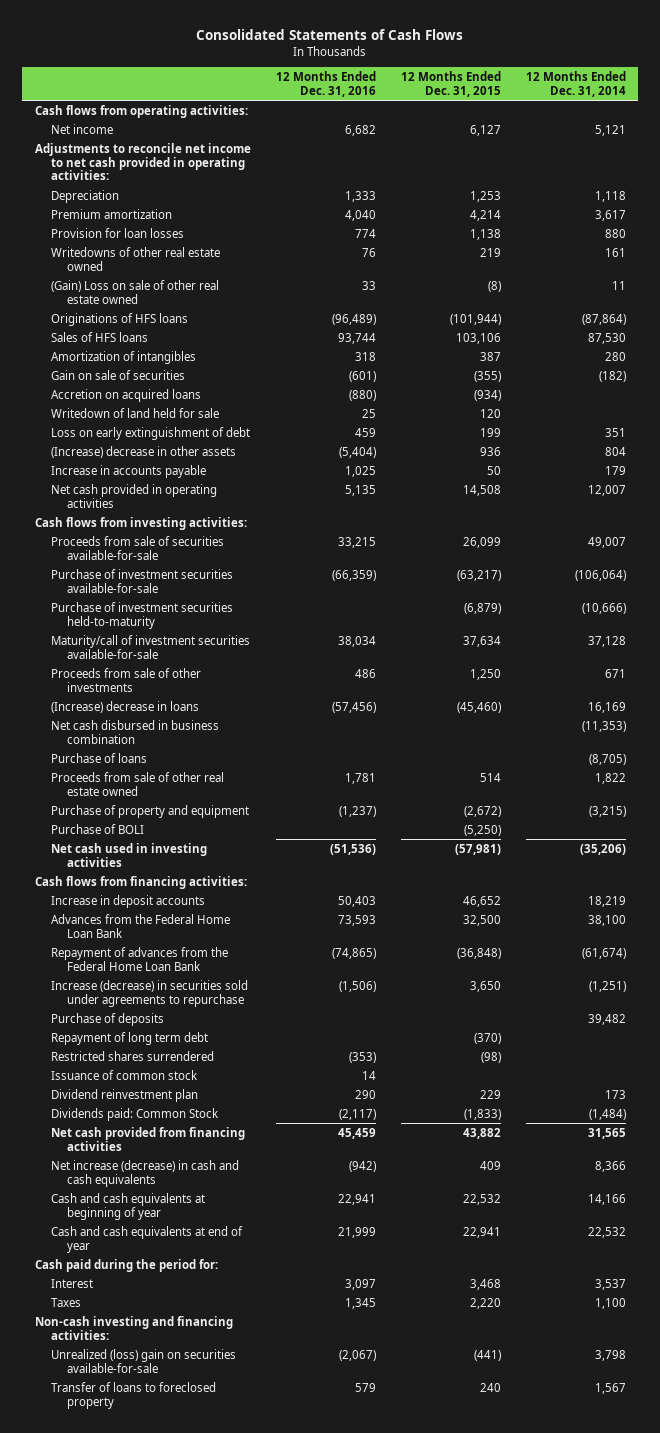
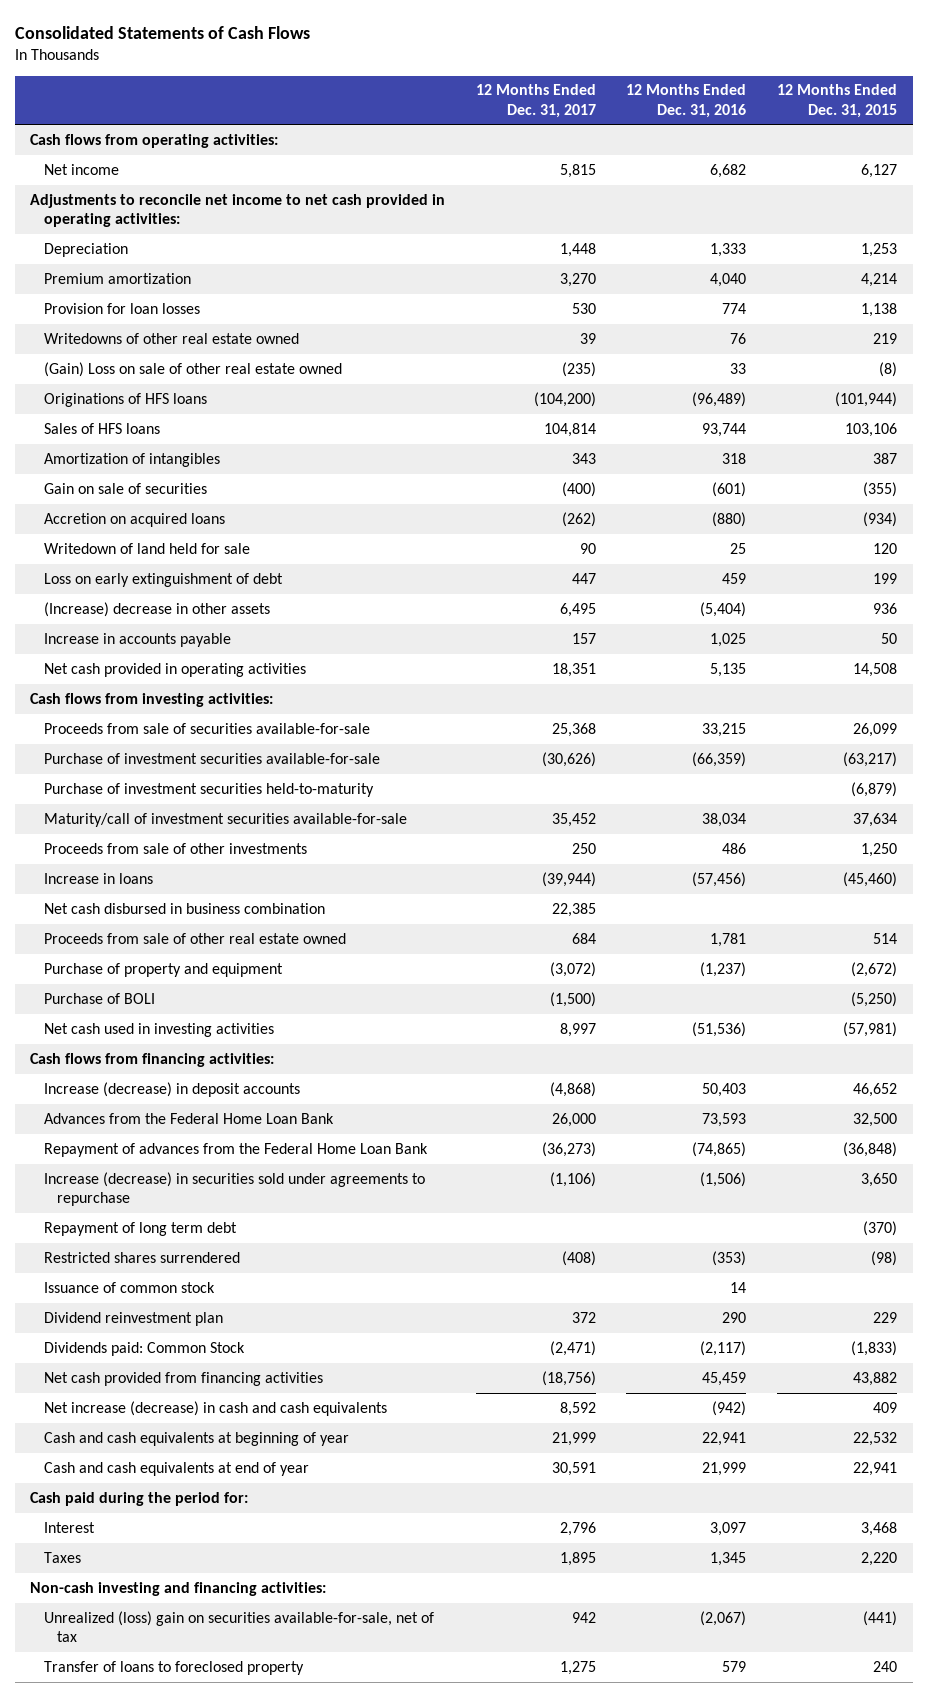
[525,70,626,97] 12 Months Ended Dec. 31, 2014 -> none
none -> [475,84,596,118] 12 Months Ended Dec. 31, 2017
[50,700,199,713] (Increase) decrease in loans -> [43,872,153,884] Increase in loans
[50,752,147,763] Purchase of loans -> none
[50,894,205,908] Increase in deposit accounts -> [43,1081,300,1097] Increase (decrease) in deposit accounts
[50,1012,164,1026] Purchase of deposits -> none
[50,1348,236,1373] Unrealized (loss) gain on securities available-for-sale -> [43,1610,434,1642] Unrealized (loss) gain on securities available-for-sale, net of tax

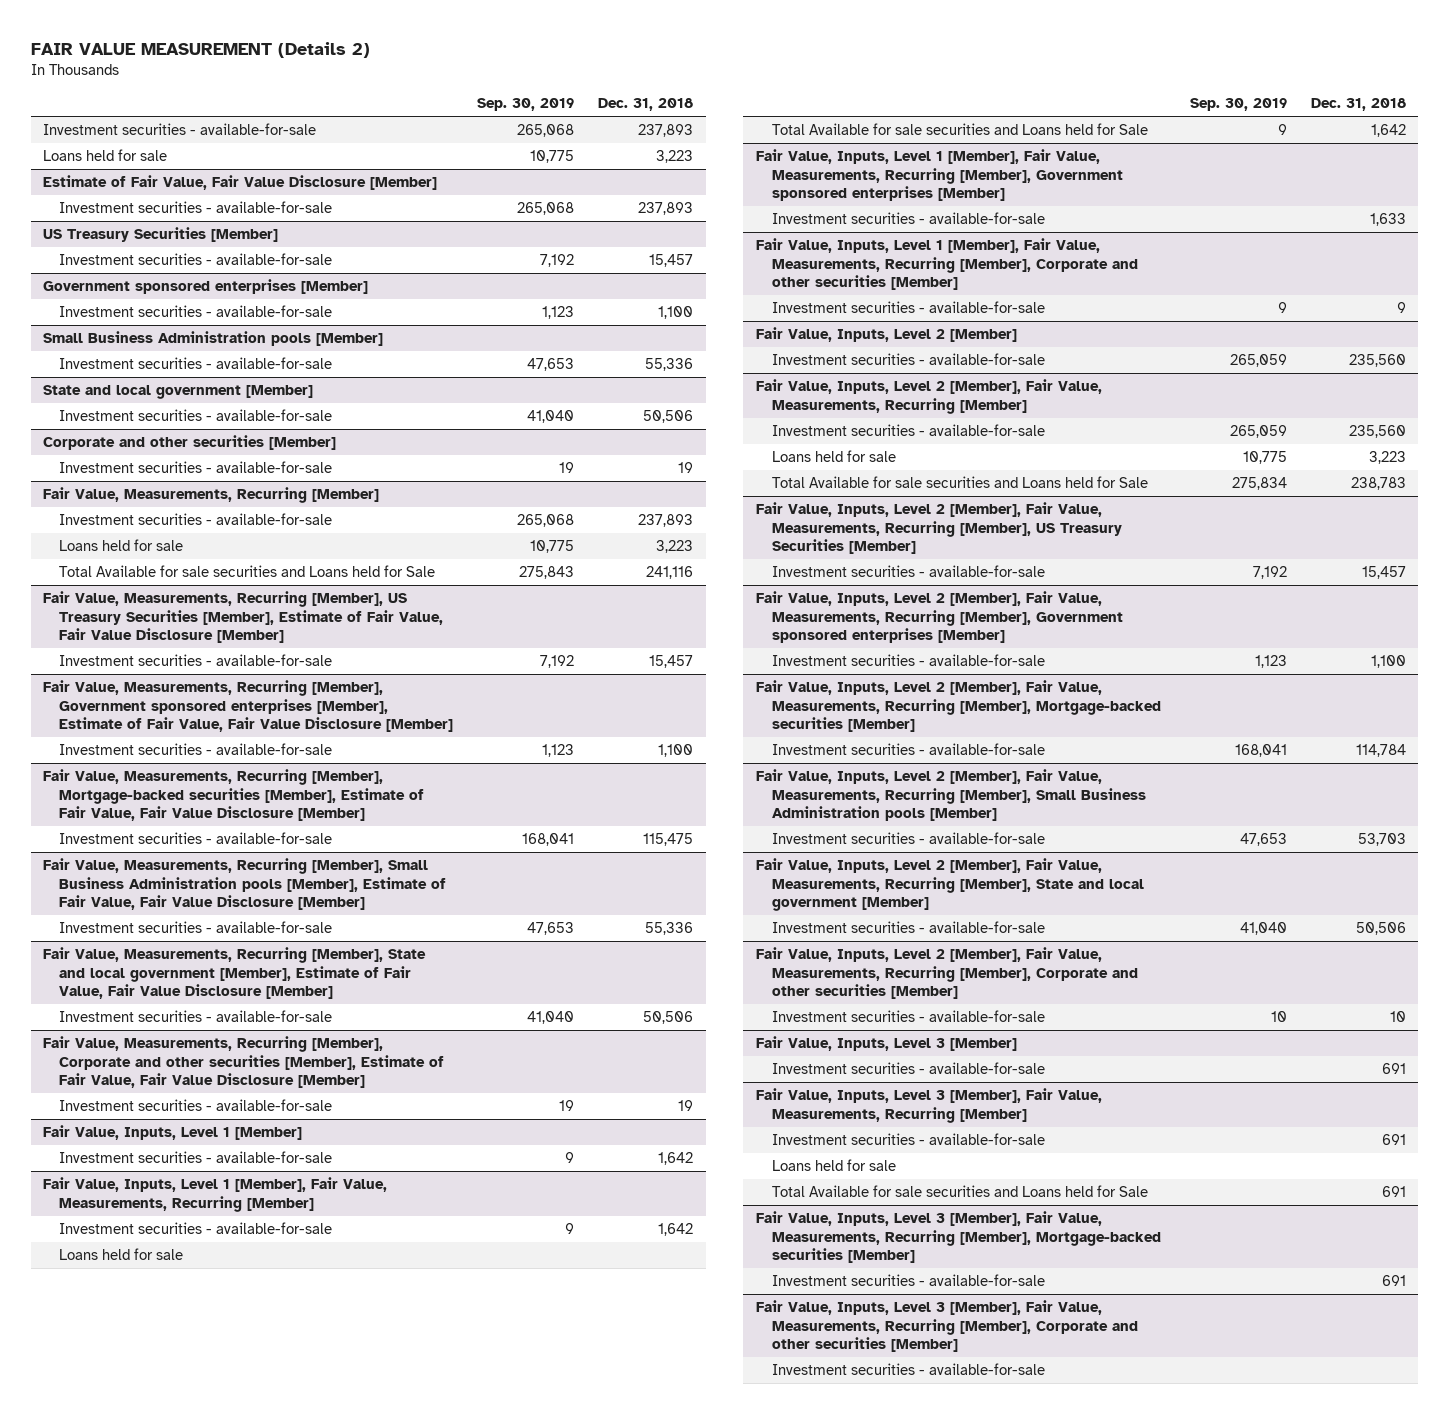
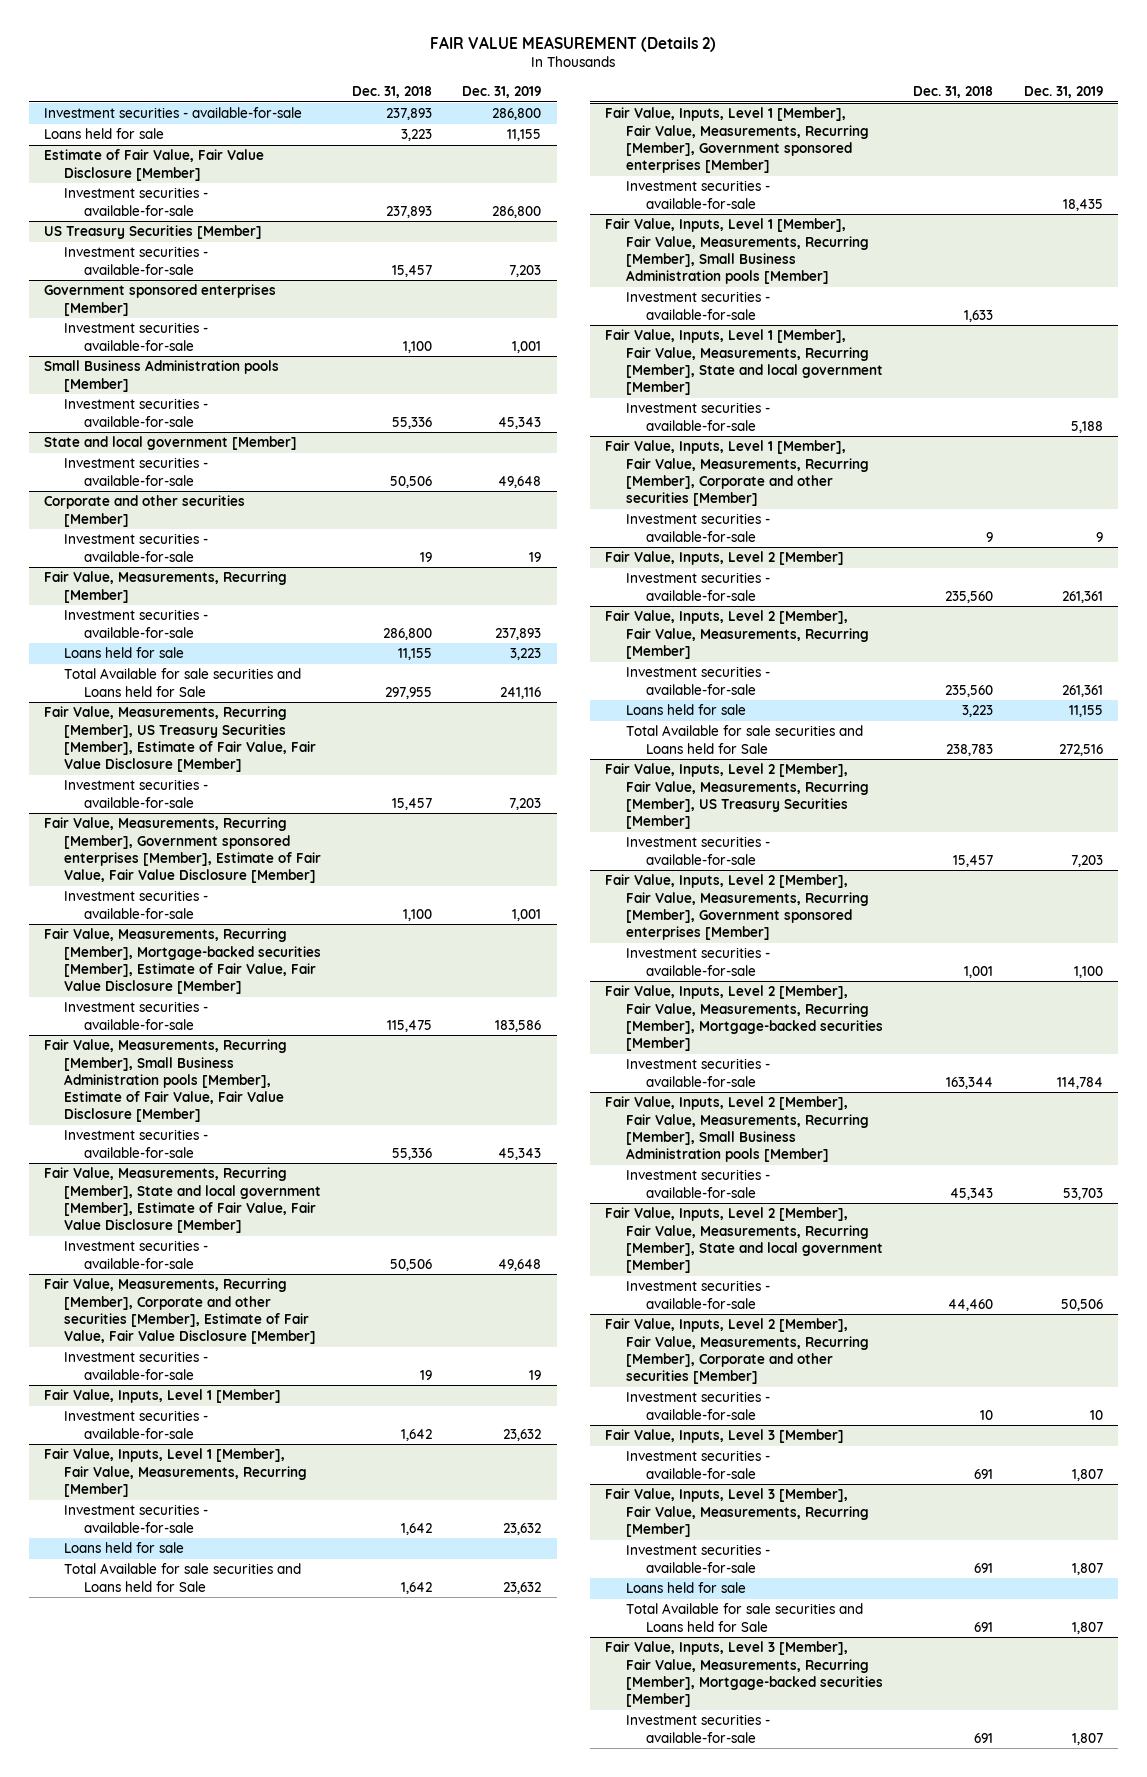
[477,98,575,112] Sep. 30, 2019 -> none
none -> [462,85,542,98] Dec. 31, 2019
[638,514,694,528] 237,893 -> [382,627,432,640] 286,800
[656,540,694,554] 3,223 -> [397,648,432,661] 11,155
[646,566,694,580] 241,116 -> [384,686,432,699] 297,955
none -> [625,180,770,209] Investment securities - available-for-sale
none -> [605,218,869,284] Fair Value, Inputs, Level 1 [Member], Fair Value, Measurements, Recurring [Member], Small Business Administration pools [Member]
none -> [605,329,883,395] Fair Value, Inputs, Level 1 [Member], Fair Value, Measurements, Recurring [Member], State and local government [Member]
none -> [625,402,770,431] Investment securities - available-for-sale
[1370,655,1406,669] 1,100 -> [964,965,994,978] 1,001
[1355,744,1406,758] 114,784 -> [946,1076,994,1089] 163,344
[1357,833,1406,847] 53,703 -> [950,1187,994,1200] 45,343
[1355,922,1406,936] 50,506 -> [948,1298,994,1311] 44,460
[755,1300,1138,1353] Fair Value, Inputs, Level 3 [Member], Fair Value, Measurements, Recurring [Member], Corporate and other securities [Member] -> none
[771,1363,1045,1376] Investment securities - available-for-sale -> none

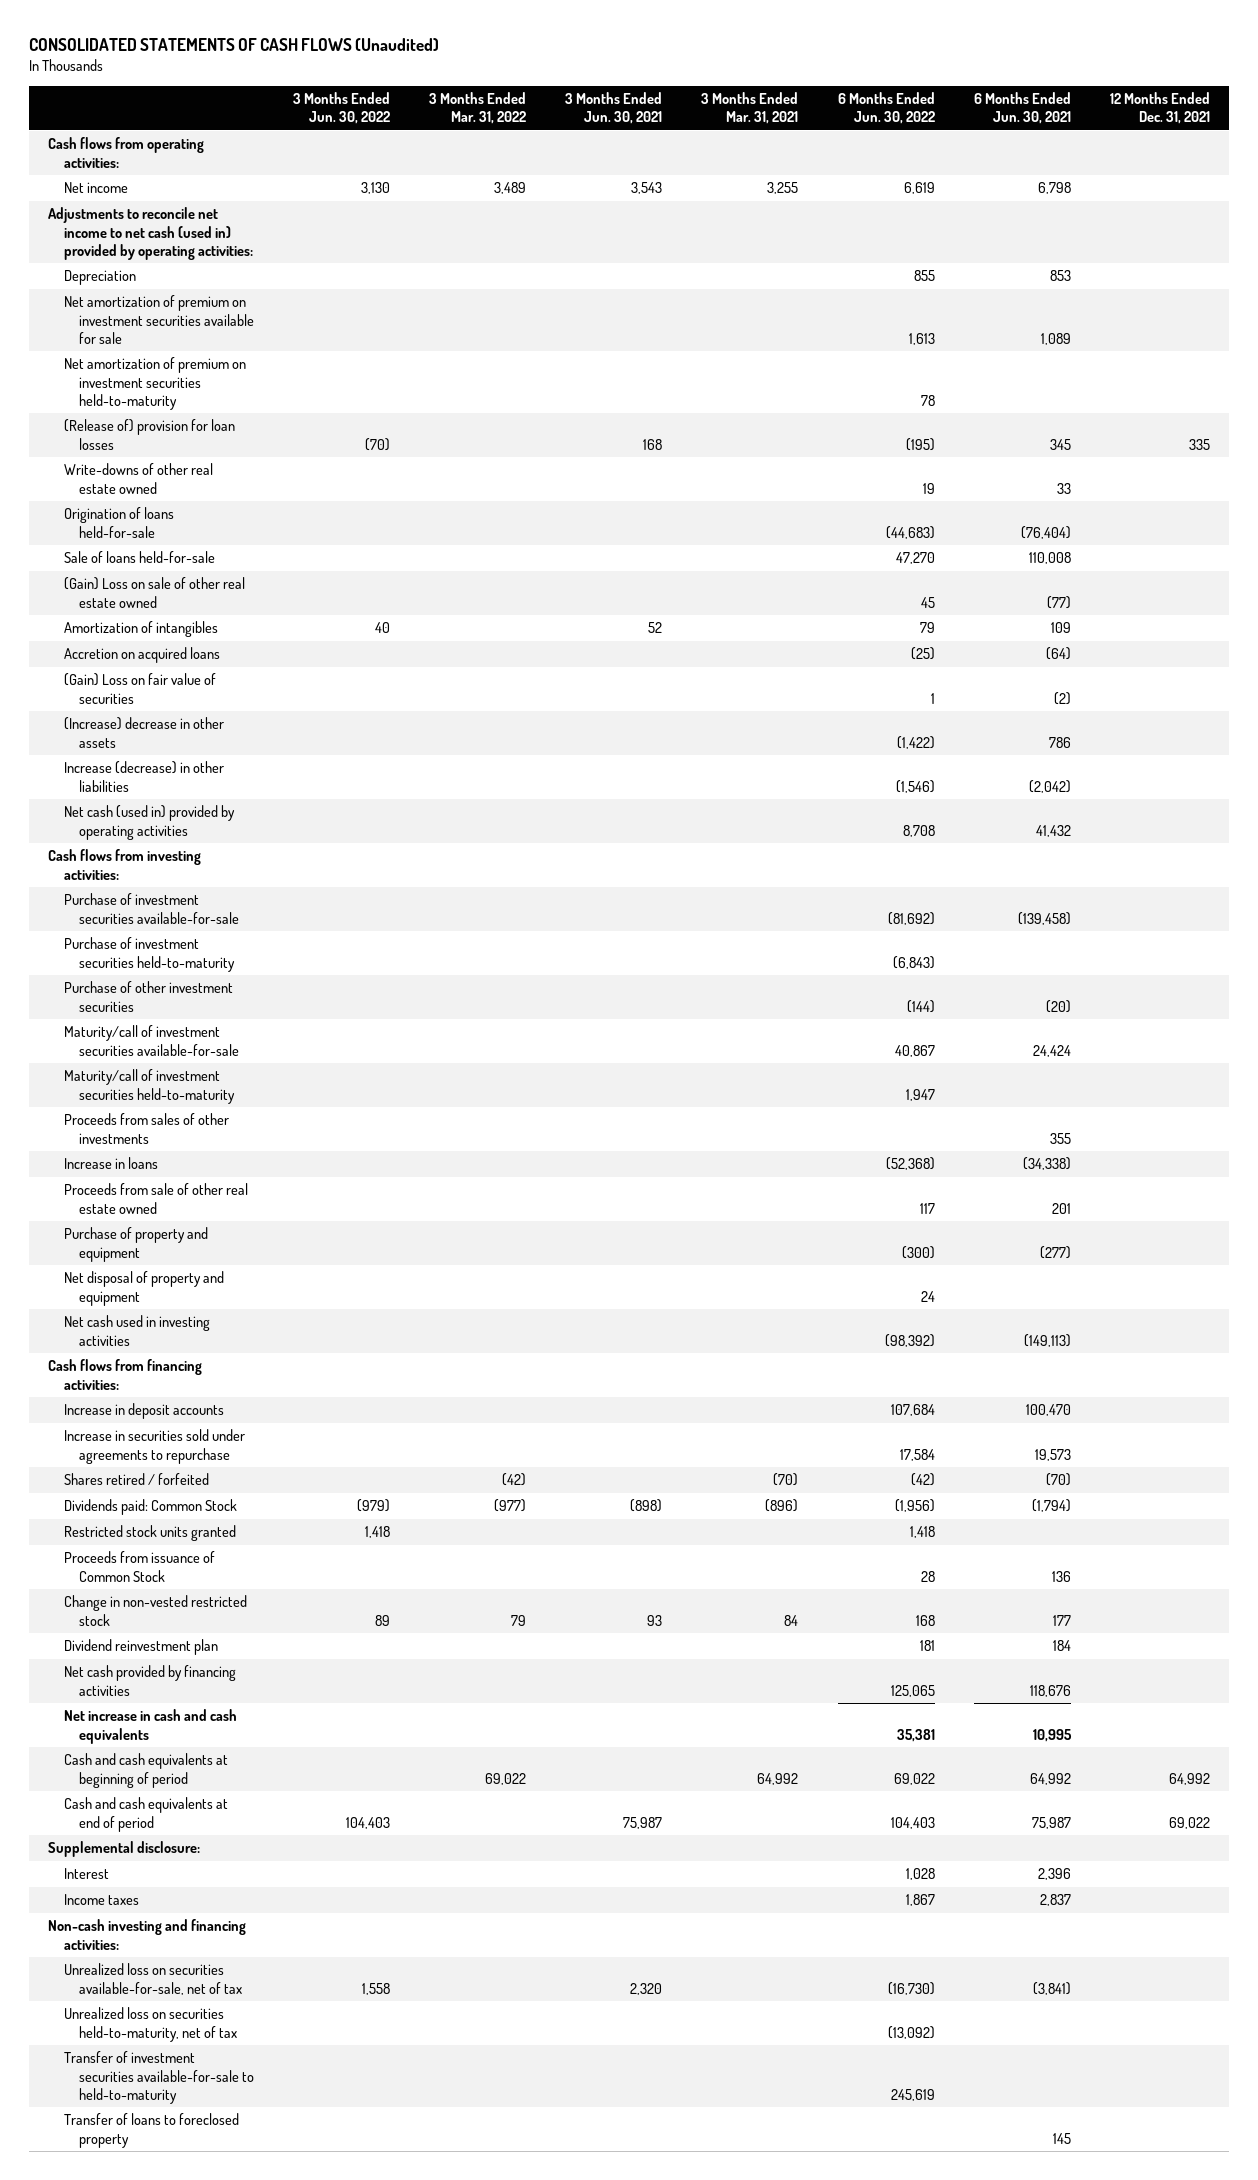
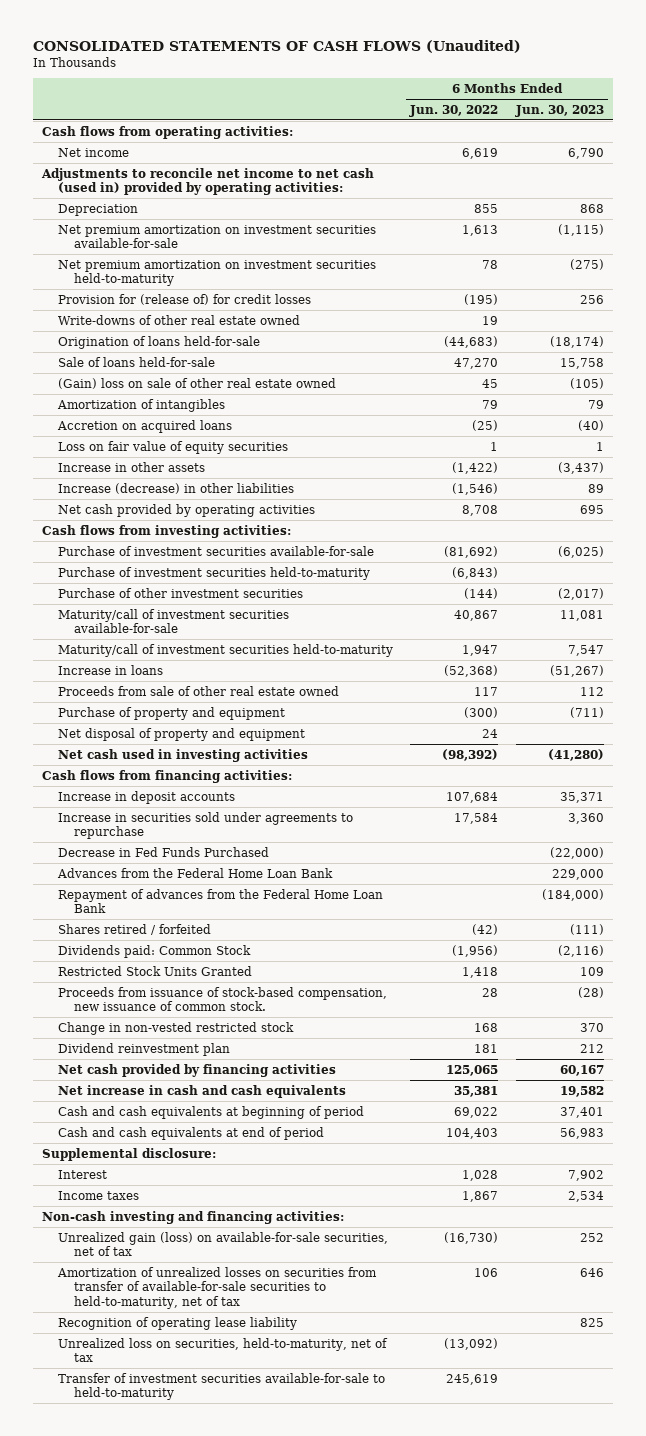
[292,92,390,125] 3 Months Ended Jun. 30, 2022 -> none
[429,92,527,125] 3 Months Ended Mar. 31, 2022 -> none
[565,92,663,125] 3 Months Ended Jun. 30, 2021 -> none
[701,92,799,125] 3 Months Ended Mar. 31, 2021 -> none
[973,92,1071,125] 6 Months Ended Jun. 30, 2021 -> none
[1109,92,1210,125] 12 Months Ended Dec. 31, 2021 -> none
none -> [515,104,605,117] Jun. 30, 2023
[63,295,254,344] Net amortization of premium on investment securities available for sale -> [57,224,376,249] Net premium amortization on investment securities available-for-sale
[63,357,246,410] Net amortization of premium on investment securities held-to-maturity -> [57,259,376,287] Net premium amortization on investment securities held-to-maturity
[63,419,235,450] (Release of) provision for loan losses -> [57,293,311,305] Provision for (release of) for credit losses
[63,577,245,608] (Gain) Loss on sale of other real estate owned -> [57,377,336,389] (Gain) loss on sale of other real estate owned
[63,673,216,704] (Gain) Loss on fair value of securities -> [57,440,288,454] Loss on fair value of equity securities
[63,717,224,748] (Increase) decrease in other assets -> [57,461,205,472] Increase in other assets
[63,805,235,840] Net cash (used in) provided by operating activities -> [57,503,315,517] Net cash provided by operating activities
[63,1113,229,1144] Proceeds from sales of other investments -> none
none -> [57,846,269,857] Decrease in Fed Funds Purchased
none -> [56,867,333,878] Advances from the Federal Home Loan Bank
none -> [57,888,383,914] Repayment of advances from the Federal Home Loan Bank
[63,1525,236,1542] Restricted stock units granted -> [57,965,252,976] Restricted Stock Units Granted
[63,1551,215,1582] Proceeds from issuance of Common Stock -> [57,986,387,1012] Proceeds from issuance of stock-based compensation, new issuance of common stock.
[63,1963,242,1995] Unrealized loss on securities available-for-sale, net of tax -> [57,1231,388,1257] Unrealized gain (loss) on available-for-sale securities, net of tax
none -> [56,1266,377,1310] Amortization of unrealized losses on securities from transfer of available-for-sale securities to held-to-maturity, net of tax
none -> [57,1316,297,1330] Recognition of operating lease liability
[63,2007,237,2042] Unrealized loss on securities held-to-maturity, net of tax -> [57,1337,388,1363] Unrealized loss on securities, held-to-maturity, net of tax
[63,2113,239,2148] Transfer of loans to foreclosed property -> none

